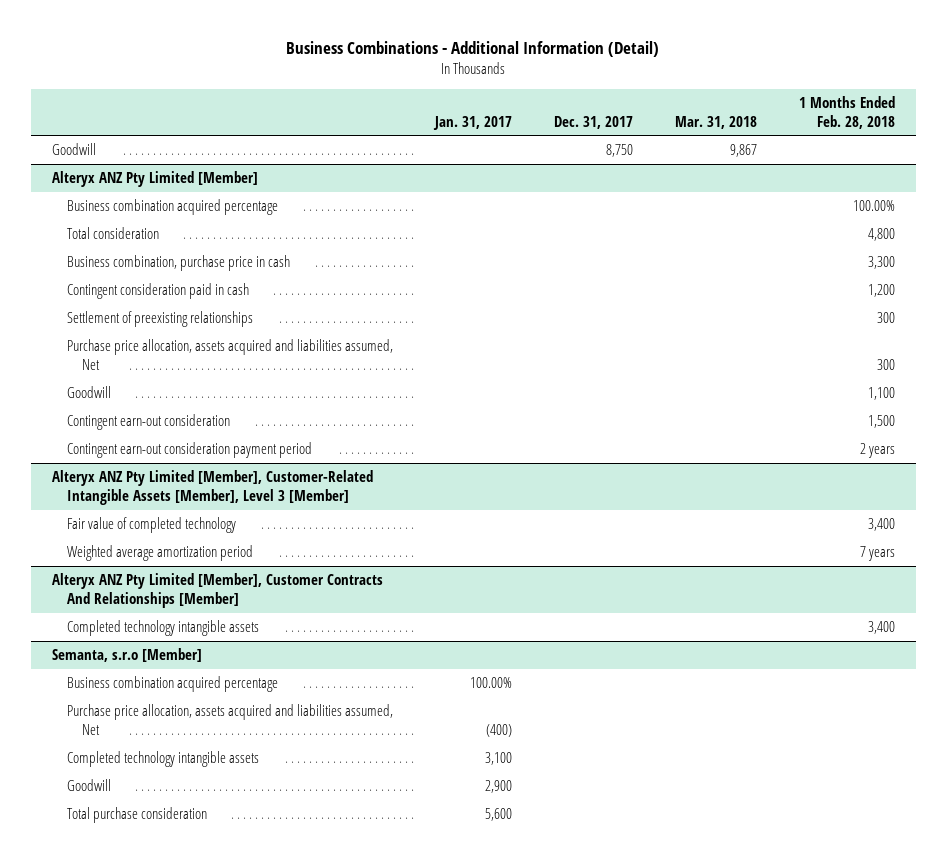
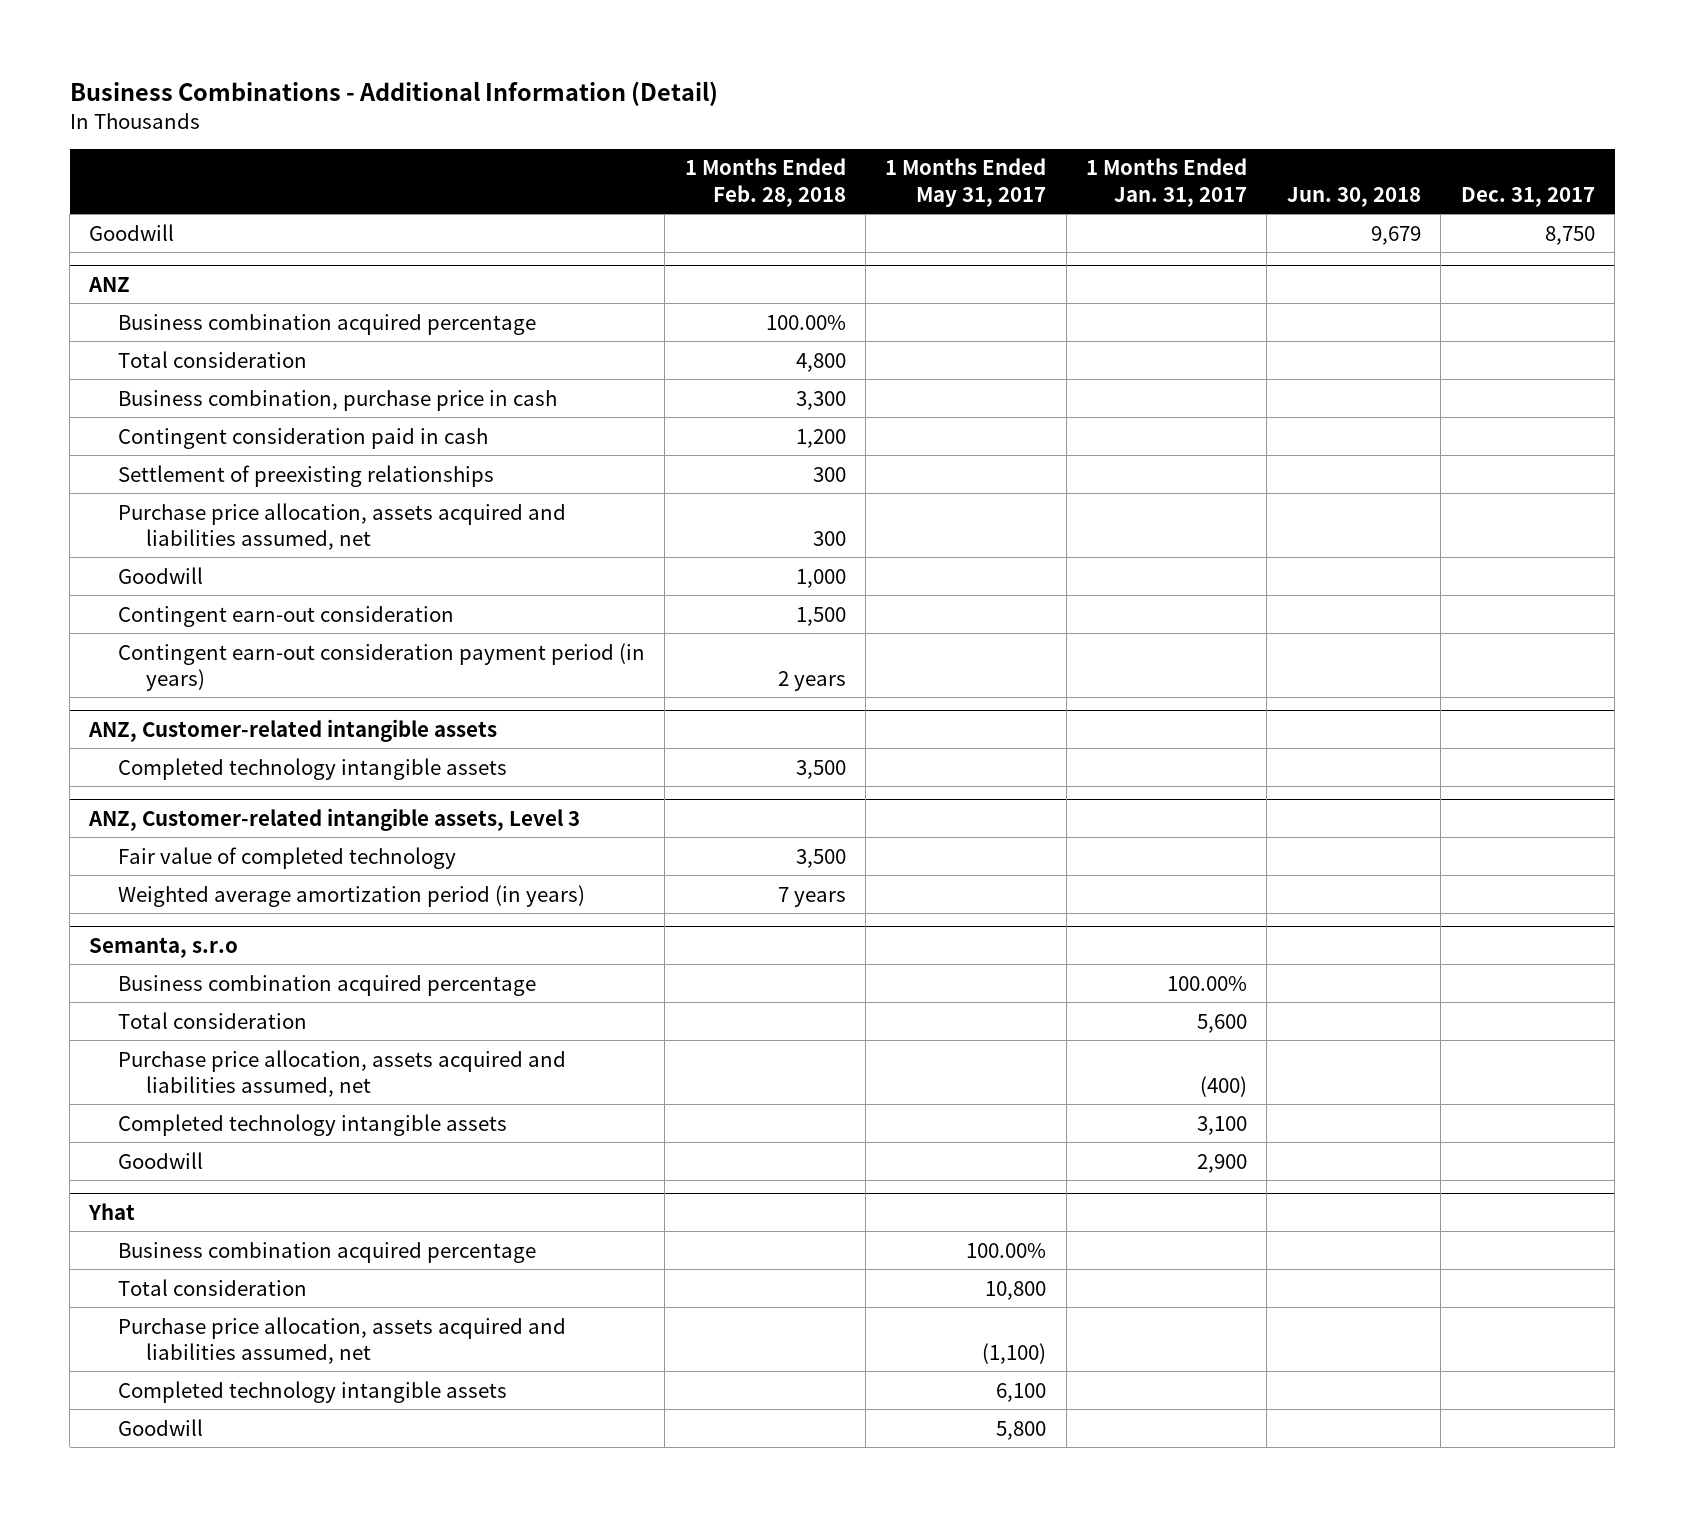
[432,115,512,130] Jan. 31, 2017 -> none
[674,115,757,129] Mar. 31, 2018 -> none
none -> [885,158,1047,207] 1 Months Ended May 31, 2017
none -> [1086,158,1248,207] 1 Months Ended Jan. 31, 2017
none -> [1286,186,1421,207] Jun. 30, 2018
[51,171,258,188] Alteryx ANZ Pty Limited [Member] -> [88,276,131,292] ANZ
[66,339,393,371] Purchase price allocation, assets acquired and liabilities assumed, Net -> [117,502,566,550] Purchase price allocation, assets acquired and liabilities assumed, net
[867,387,895,401] 1,100 -> [795,568,846,588] 1,000
[51,573,383,609] Alteryx ANZ Pty Limited [Member], Customer Contracts And Relationships [Member] -> none
[66,620,259,637] Completed technology intangible assets -> none
[66,442,312,459] Contingent earn-out consideration payment period -> [117,642,645,691] Contingent earn-out consideration payment period (in years)
none -> [88,718,498,742] ANZ, Customer-related intangible assets
none -> [117,757,507,780] Completed technology intangible assets
[51,470,373,506] Alteryx ANZ Pty Limited [Member], Customer-Related Intangible Assets [Member], Level 3 [Member] -> [88,807,581,831] ANZ, Customer-related intangible assets, Level 3
[867,518,895,532] 3,400 -> [795,848,846,868] 3,500
[66,545,253,562] Weighted average amortization period -> [117,884,585,907] Weighted average amortization period (in years)
[51,648,202,663] Semanta, s.r.o [Member] -> [89,936,239,958] Semanta, s.r.o
none -> [117,1011,307,1029] Total consideration
[66,704,393,736] Purchase price allocation, assets acquired and liabilities assumed, Net -> [117,1049,566,1097] Purchase price allocation, assets acquired and liabilities assumed, net
[66,807,207,824] Total purchase consideration -> none
none -> [88,1202,136,1220] Yhat
none -> [117,1241,536,1263] Business combination acquired percentage
none -> [117,1278,307,1296] Total consideration
none -> [117,1316,566,1364] Purchase price allocation, assets acquired and liabilities assumed, net
none -> [117,1380,507,1403] Completed technology intangible assets
none -> [117,1418,203,1436] Goodwill

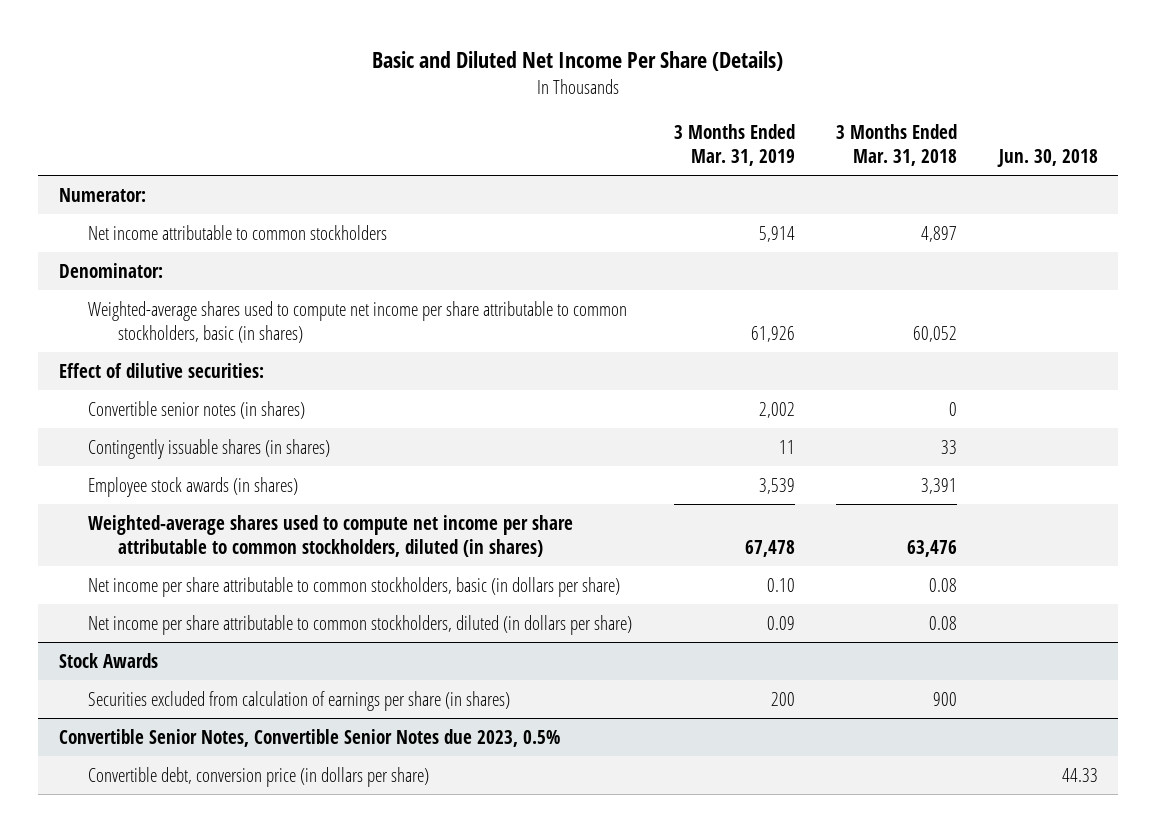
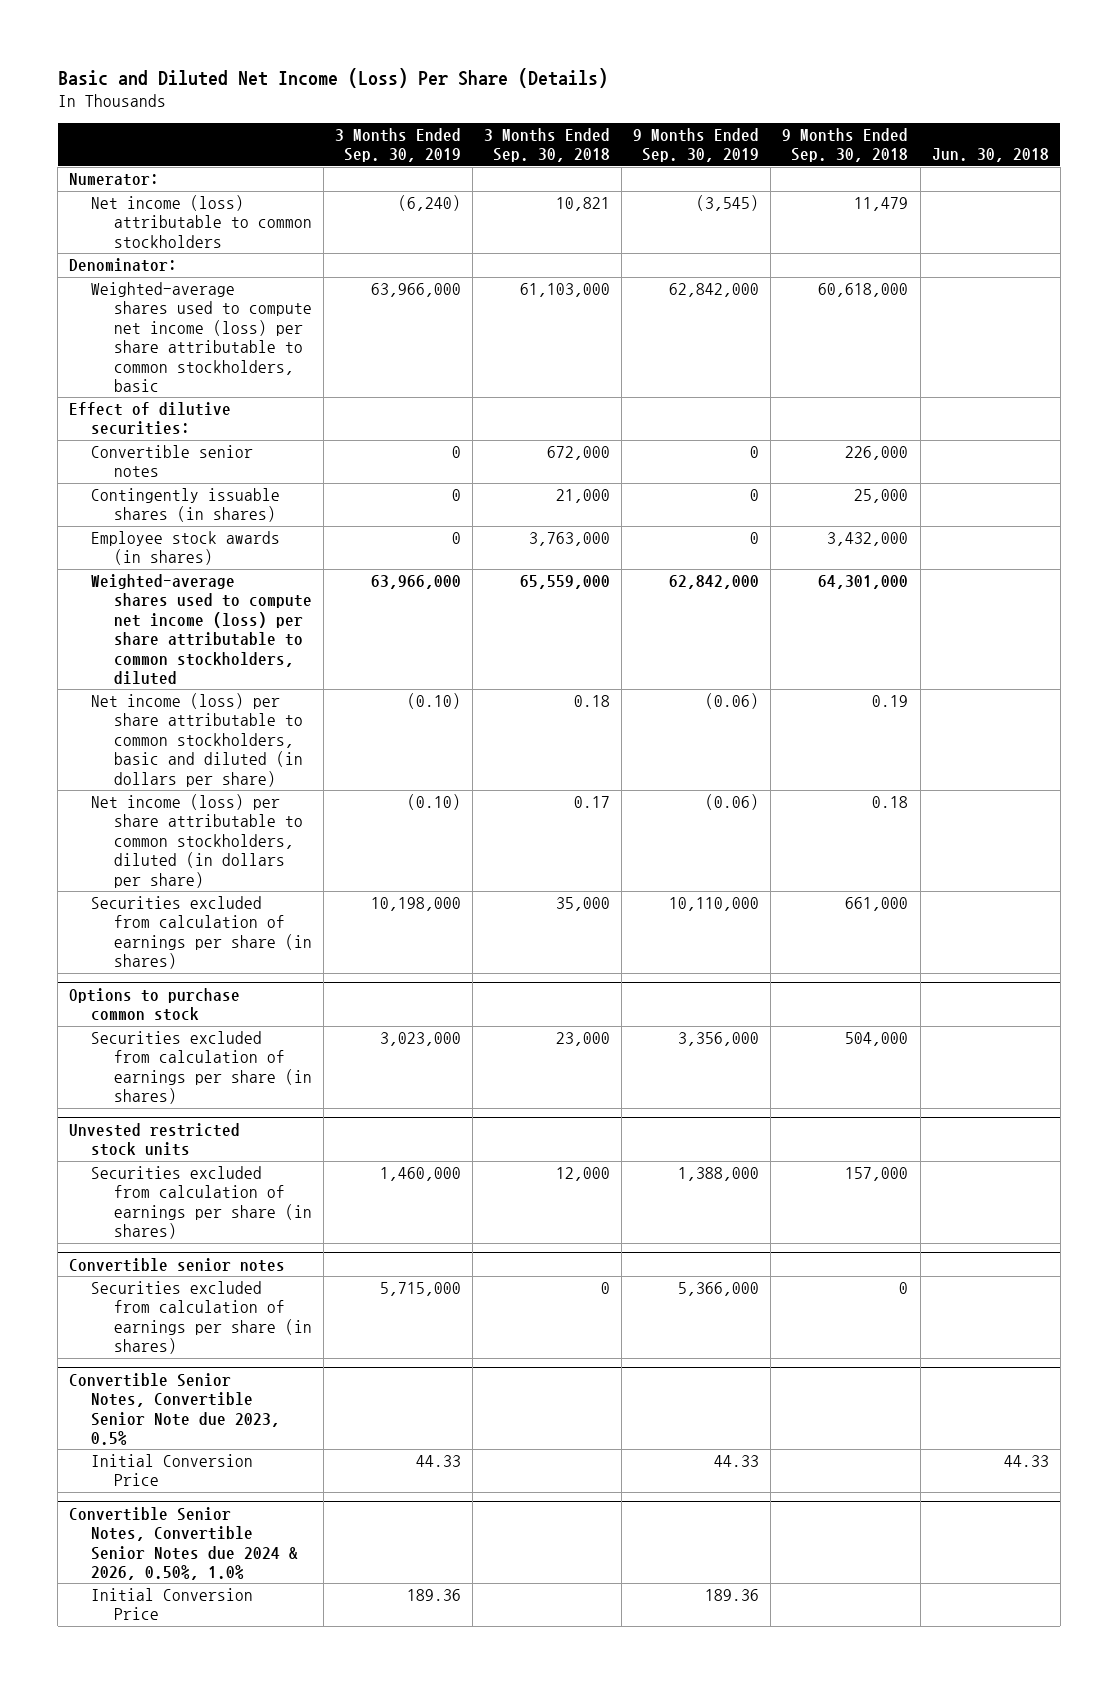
[372,50,784,71] Basic and Diluted Net Income Per Share (Details) -> [57,67,608,88] Basic and Diluted Net Income (Loss) Per Share (Details)
[673,123,795,166] 3 Months Ended Mar. 31, 2019 -> none
[836,123,958,166] 3 Months Ended Mar. 31, 2018 -> none
none -> [334,128,461,163] 3 Months Ended Sep. 30, 2019
none -> [484,128,611,163] 3 Months Ended Sep. 30, 2018
none -> [633,128,760,163] 9 Months Ended Sep. 30, 2019
none -> [782,128,909,163] 9 Months Ended Sep. 30, 2018
[88,224,388,240] Net income attributable to common stockholders -> [91,195,312,248] Net income (loss) attributable to common stockholders
[88,300,628,343] Weighted-average shares used to compute net income per share attributable to common stockholders, basic (in shares) -> [91,282,312,392] Weighted-average shares used to compute net income (loss) per share attributable to common stockholders, basic
[88,400,306,419] Convertible senior notes (in shares) -> [91,445,254,478] Convertible senior notes
[58,652,158,668] Stock Awards -> none
[88,690,511,711] Securities excluded from calculation of earnings per share (in shares) -> none
[88,514,574,557] Weighted-average shares used to compute net income per share attributable to common stockholders, diluted (in shares) -> [91,574,312,685] Weighted-average shares used to compute net income (loss) per share attributable to common stockholders, diluted
[88,576,621,597] Net income per share attributable to common stockholders, basic (in dollars per share) -> [91,693,303,787] Net income (loss) per share attributable to common stockholders, basic and diluted (in dollars per share)
[88,614,633,635] Net income per share attributable to common stockholders, diluted (in dollars per share) -> [91,794,303,888] Net income (loss) per share attributable to common stockholders, diluted (in dollars per share)
none -> [91,896,312,970] Securities excluded from calculation of earnings per share (in shares)
none -> [69,987,241,1022] Options to purchase common stock
none -> [91,1031,312,1105] Securities excluded from calculation of earnings per share (in shares)
none -> [69,1122,241,1157] Unvested restricted stock units
none -> [91,1166,312,1240] Securities excluded from calculation of earnings per share (in shares)
none -> [69,1257,286,1272] Convertible senior notes
none -> [91,1281,312,1355] Securities excluded from calculation of earnings per share (in shares)
[58,728,560,747] Convertible Senior Notes, Convertible Senior Notes due 2023, 0.5% -> [69,1372,281,1445] Convertible Senior Notes, Convertible Senior Note due 2023, 0.5%
[88,766,430,787] Convertible debt, conversion price (in dollars per share) -> [91,1454,254,1487] Initial Conversion Price
none -> [69,1506,299,1580] Convertible Senior Notes, Convertible Senior Notes due 2024 & 2026, 0.50%, 1.0%
none -> [91,1588,254,1621] Initial Conversion Price

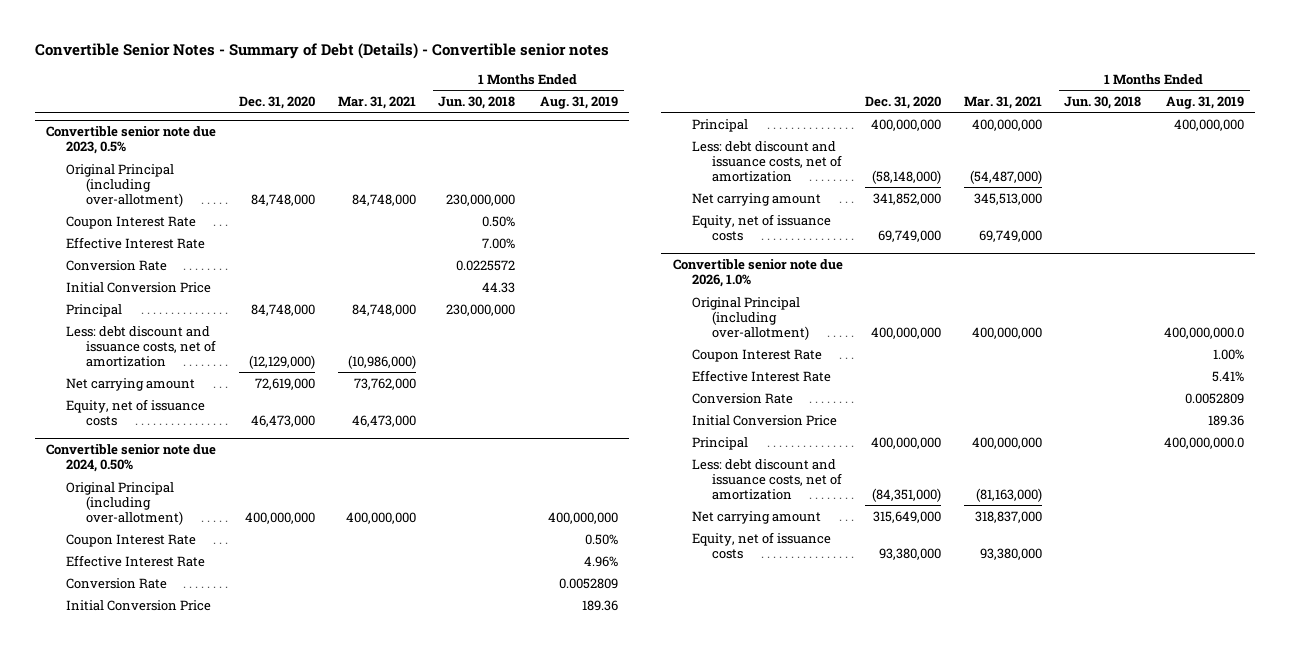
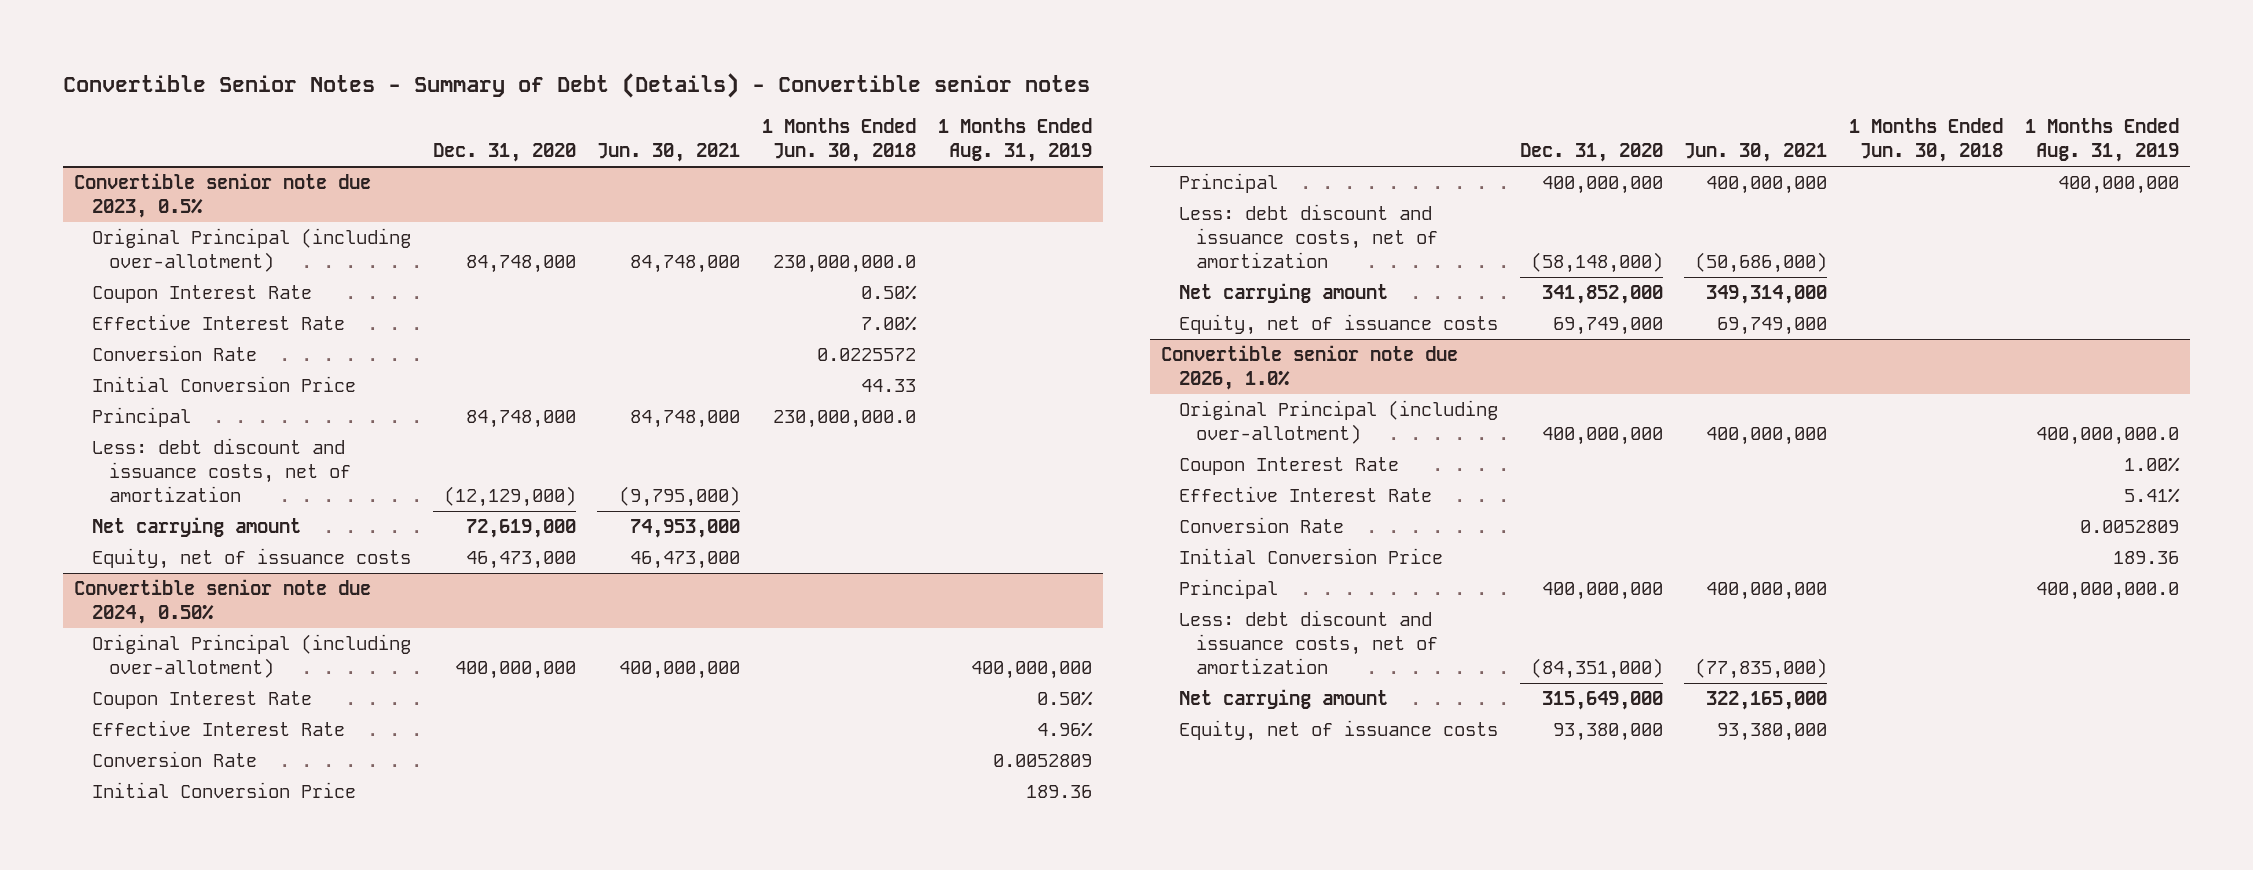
[337,95,416,109] Mar. 31, 2021 -> none
none -> [597,143,741,163] Jun. 30, 2021
[446,193,516,206] 230,000,000 -> [773,255,917,274] 230,000,000.0
[446,303,516,316] 230,000,000 -> [773,410,917,429] 230,000,000.0

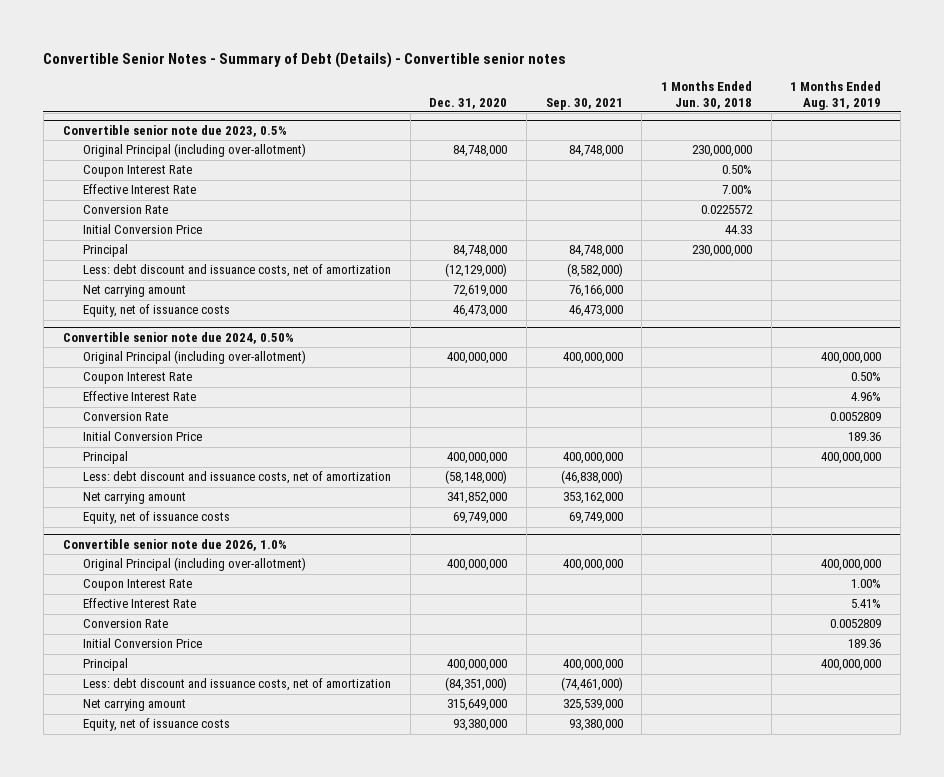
[597,143,741,163] Jun. 30, 2021 -> none
none -> [545,97,623,110] Sep. 30, 2021
[773,255,917,274] 230,000,000.0 -> [692,145,753,158] 230,000,000
[773,410,917,429] 230,000,000.0 -> [692,245,753,258] 230,000,000
[2036,427,2180,446] 400,000,000.0 -> [821,559,882,572] 400,000,000
[2036,582,2180,601] 400,000,000.0 -> [821,659,882,672] 400,000,000

